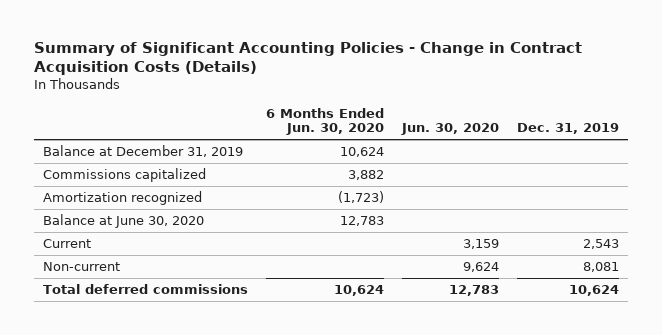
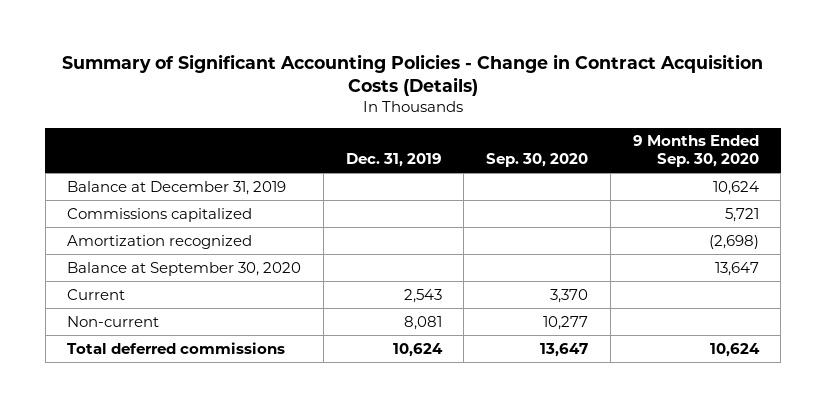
[265,107,384,136] 6 Months Ended Jun. 30, 2020 -> none
[400,123,499,136] Jun. 30, 2020 -> none
none -> [486,152,589,167] Sep. 30, 2020
none -> [632,135,759,167] 9 Months Ended Sep. 30, 2020
[42,214,204,229] Balance at June 30, 2020 -> [67,261,302,276] Balance at September 30, 2020

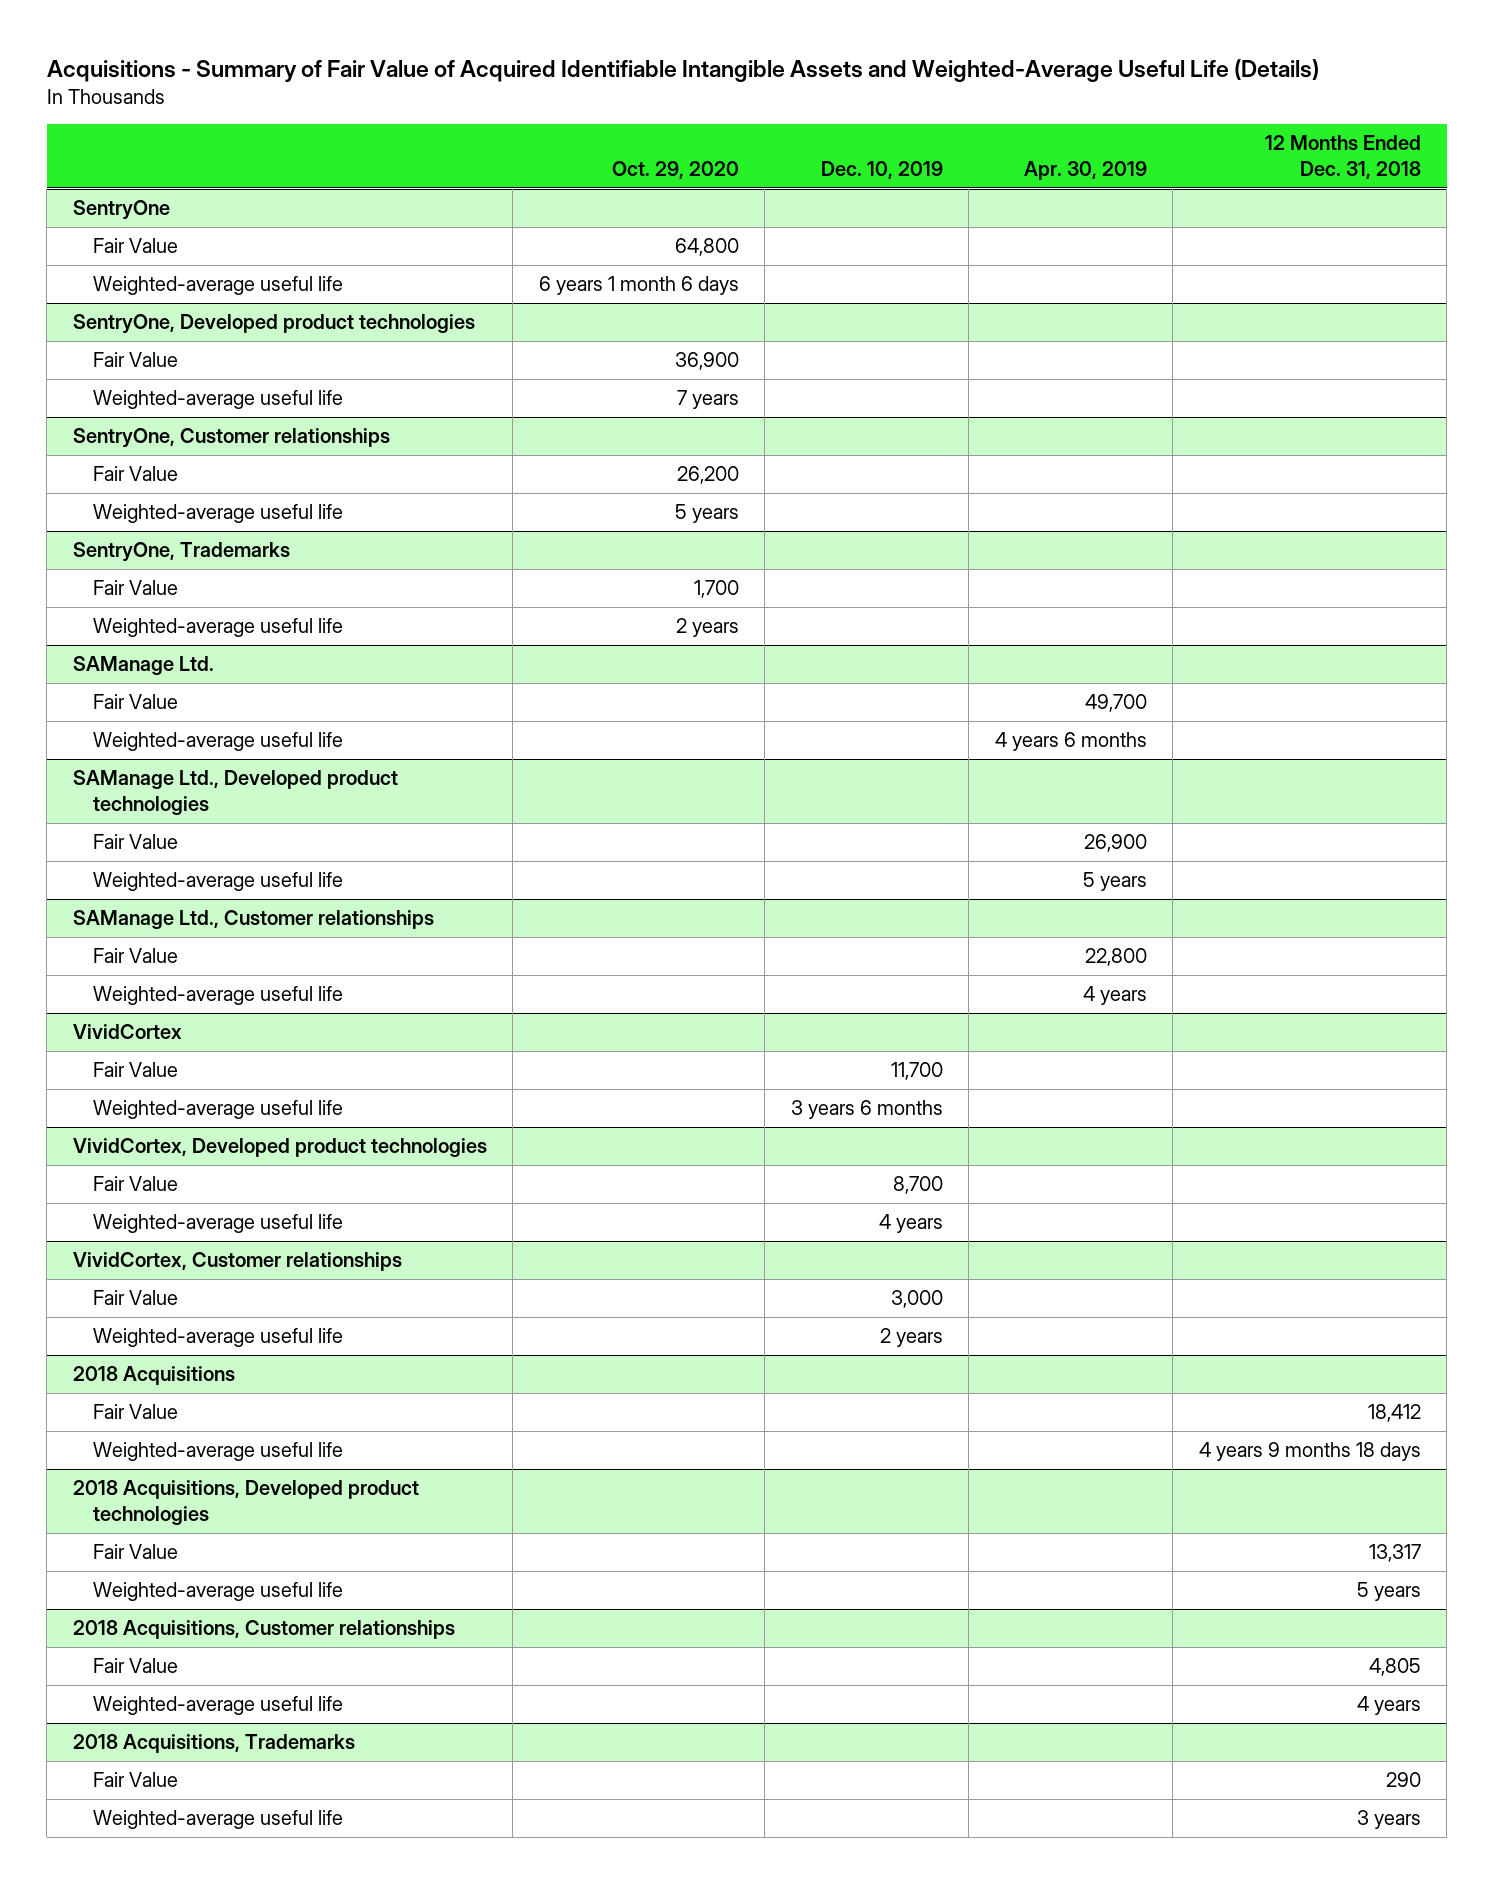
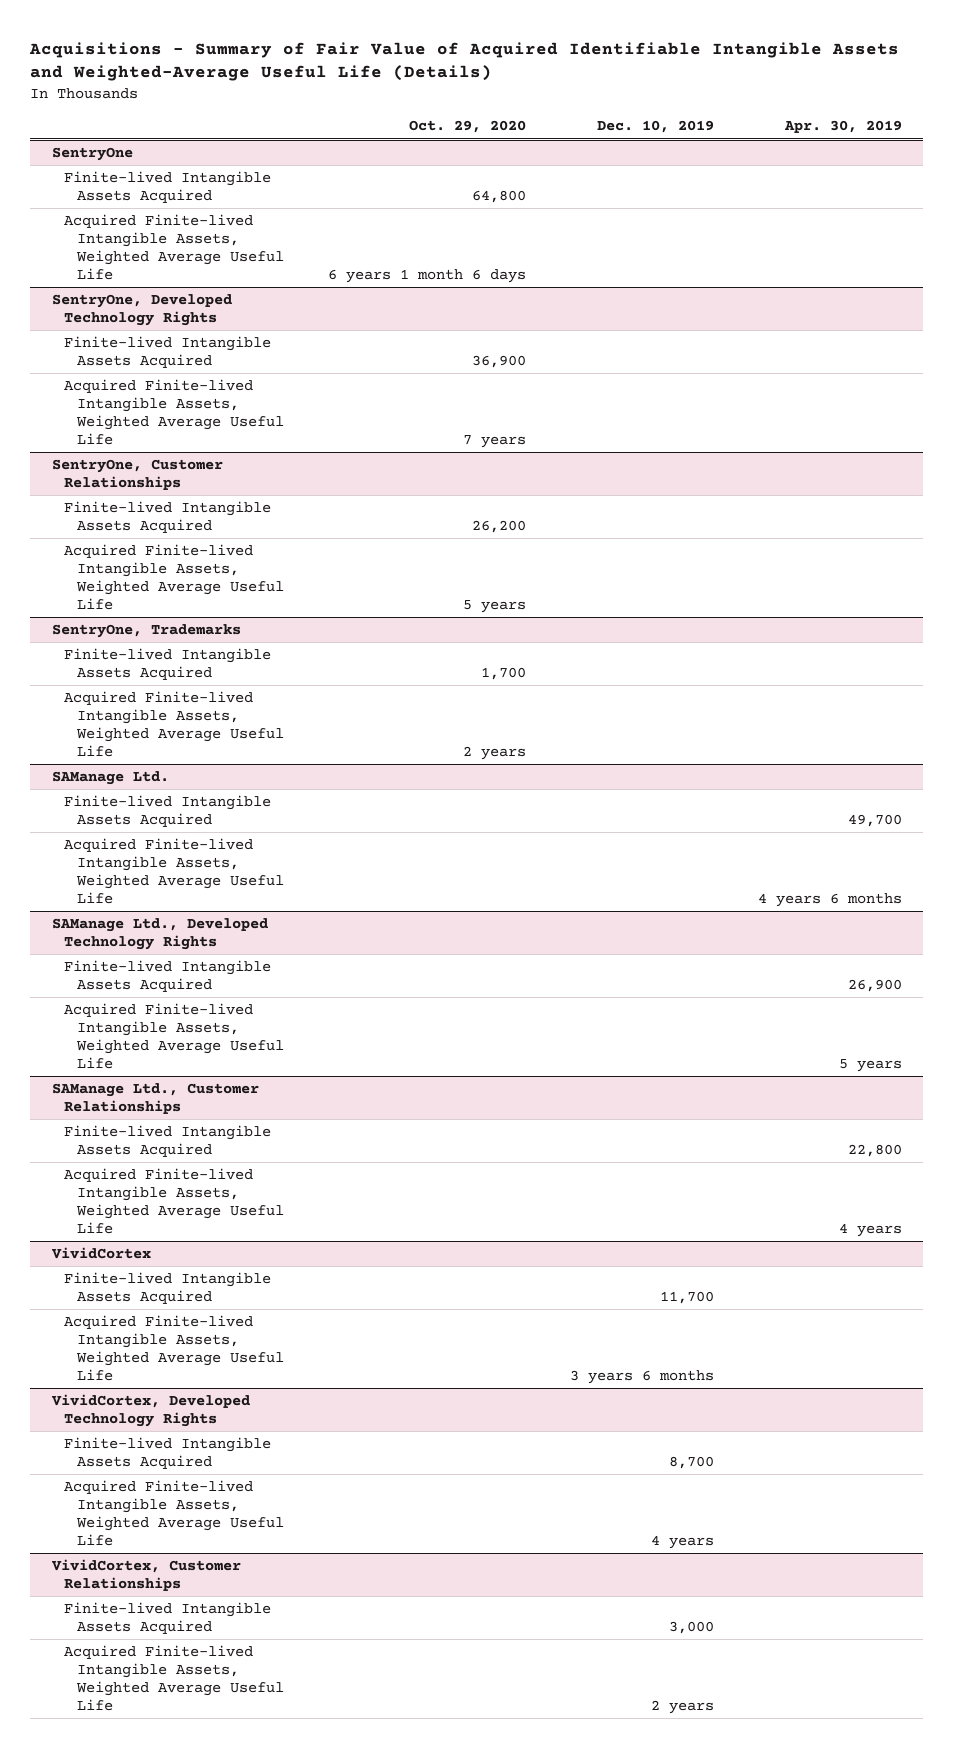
[1264,135,1421,179] 12 Months Ended Dec. 31, 2018 -> none
[72,314,475,335] SentryOne, Developed product technologies -> none
[92,352,178,368] Fair Value -> none
[92,390,343,410] Weighted-average useful life -> none
[92,238,178,254] Fair Value -> [64,171,272,204] Finite-lived Intangible Assets Acquired
[92,276,343,296] Weighted-average useful life -> [64,214,285,281] Acquired Finite-lived Intangible Assets, Weighted Average Useful Life
none -> [51,294,232,327] SentryOne, Developed Technology Rights
none -> [64,336,272,369] Finite-lived Intangible Assets Acquired
none -> [64,379,285,446] Acquired Finite-lived Intangible Assets, Weighted Average Useful Life
[72,428,390,449] SentryOne, Customer relationships -> [51,459,223,491] SentryOne, Customer Relationships
[92,466,178,482] Fair Value -> [64,501,272,534] Finite-lived Intangible Assets Acquired
[92,504,343,524] Weighted-average useful life -> [64,544,285,611] Acquired Finite-lived Intangible Assets, Weighted Average Useful Life
[92,580,178,596] Fair Value -> [64,648,272,681] Finite-lived Intangible Assets Acquired
[92,618,343,638] Weighted-average useful life -> [64,691,285,758] Acquired Finite-lived Intangible Assets, Weighted Average Useful Life
[72,770,398,815] SAManage Ltd., Developed product technologies -> none
[92,834,178,850] Fair Value -> none
[92,872,343,892] Weighted-average useful life -> none
[92,694,178,710] Fair Value -> [64,795,272,828] Finite-lived Intangible Assets Acquired
[92,732,343,752] Weighted-average useful life -> [64,838,285,905] Acquired Finite-lived Intangible Assets, Weighted Average Useful Life
none -> [51,918,268,951] SAManage Ltd., Developed Technology Rights
none -> [64,960,272,993] Finite-lived Intangible Assets Acquired
none -> [64,1003,285,1070] Acquired Finite-lived Intangible Assets, Weighted Average Useful Life
[72,910,434,930] SAManage Ltd., Customer relationships -> [51,1083,259,1115] SAManage Ltd., Customer Relationships
[92,948,178,964] Fair Value -> [64,1125,272,1158] Finite-lived Intangible Assets Acquired
[92,986,343,1006] Weighted-average useful life -> [64,1168,285,1235] Acquired Finite-lived Intangible Assets, Weighted Average Useful Life
[72,1138,487,1158] VividCortex, Developed product technologies -> none
[92,1176,178,1192] Fair Value -> none
[92,1214,343,1234] Weighted-average useful life -> none
[72,1366,235,1386] 2018 Acquisitions -> none
[92,1404,178,1420] Fair Value -> none
[92,1442,343,1462] Weighted-average useful life -> none
[72,1480,419,1525] 2018 Acquisitions, Developed product technologies -> none
[92,1544,178,1560] Fair Value -> none
[92,1582,343,1602] Weighted-average useful life -> none
[72,1620,455,1640] 2018 Acquisitions, Customer relationships -> none
[92,1658,178,1674] Fair Value -> none
[92,1696,343,1716] Weighted-average useful life -> none
[72,1734,355,1754] 2018 Acquisitions, Trademarks -> none
[92,1772,178,1788] Fair Value -> none
[92,1810,343,1830] Weighted-average useful life -> none
[92,1062,178,1078] Fair Value -> [64,1272,272,1305] Finite-lived Intangible Assets Acquired
[92,1100,343,1120] Weighted-average useful life -> [64,1315,285,1382] Acquired Finite-lived Intangible Assets, Weighted Average Useful Life
none -> [50,1394,250,1428] VividCortex, Developed Technology Rights
none -> [64,1437,272,1470] Finite-lived Intangible Assets Acquired
none -> [64,1480,285,1547] Acquired Finite-lived Intangible Assets, Weighted Average Useful Life
[72,1252,402,1272] VividCortex, Customer relationships -> [50,1559,241,1592] VividCortex, Customer Relationships
[92,1290,178,1306] Fair Value -> [64,1602,272,1635] Finite-lived Intangible Assets Acquired
[92,1328,343,1348] Weighted-average useful life -> [64,1645,285,1712] Acquired Finite-lived Intangible Assets, Weighted Average Useful Life

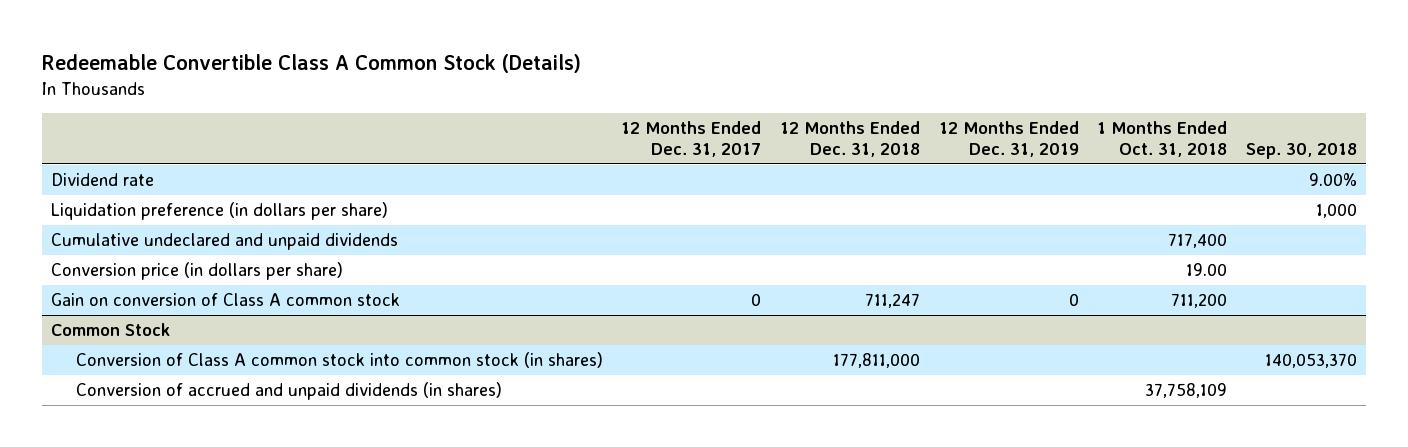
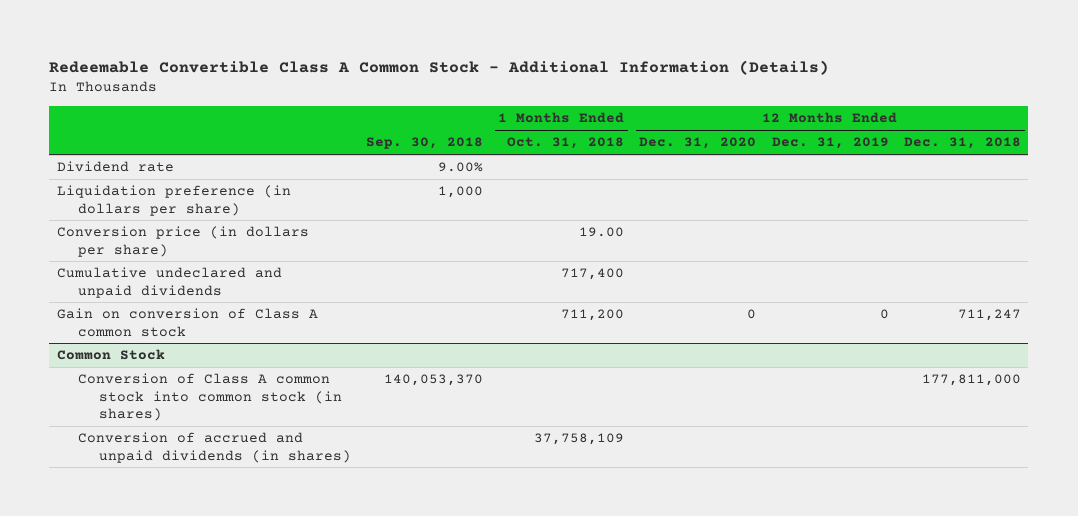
[41,53,581,73] Redeemable Convertible Class A Common Stock (Details) -> [49,59,830,75] Redeemable Convertible Class A Common Stock - Additional Information (Details)
[621,120,762,158] 12 Months Ended Dec. 31, 2017 -> none
none -> [639,137,757,150] Dec. 31, 2020
[51,232,399,250] Cumulative undeclared and unpaid dividends -> [57,267,283,298] Cumulative undeclared and unpaid dividends

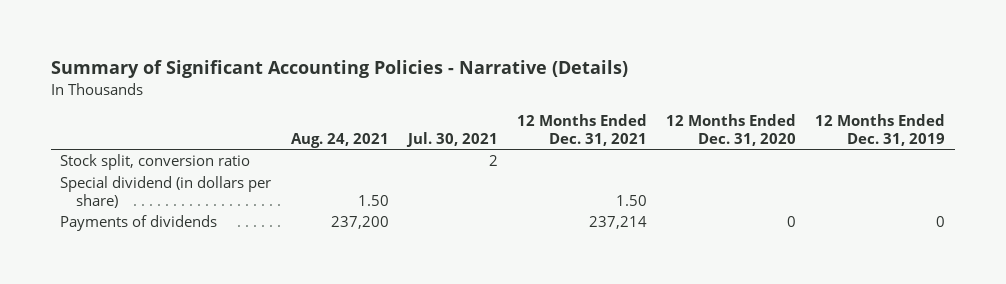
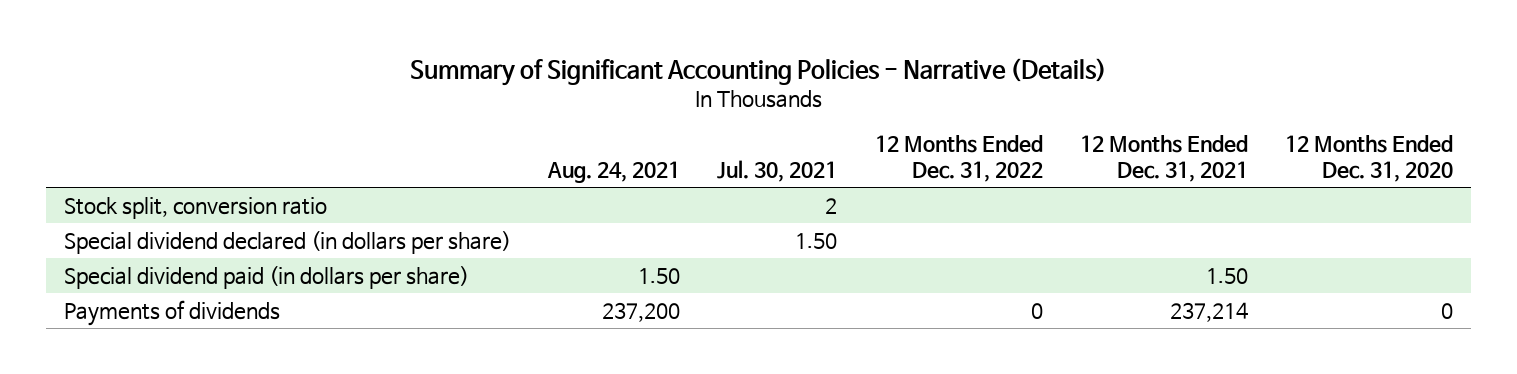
[815,114,946,146] 12 Months Ended Dec. 31, 2019 -> none
none -> [874,135,1043,183] 12 Months Ended Dec. 31, 2022
none -> [64,230,512,254] Special dividend declared (in dollars per share)
[60,176,272,208] Special dividend (in dollars per share) -> [64,265,470,289] Special dividend paid (in dollars per share)

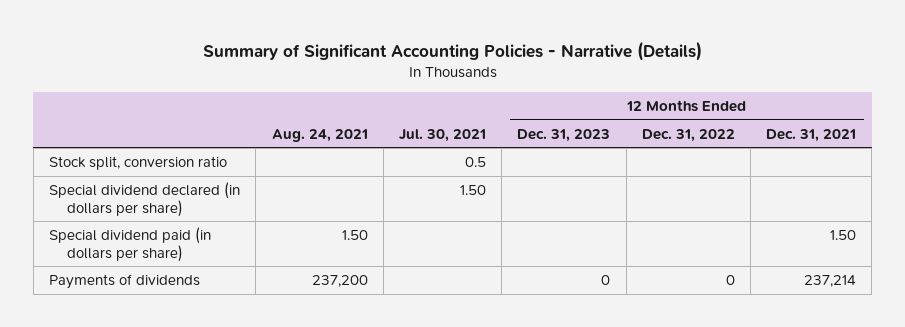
[1284,135,1453,183] 12 Months Ended Dec. 31, 2020 -> none
none -> [517,128,611,142] Dec. 31, 2023
[825,197,838,214] 2 -> [465,156,487,167] 0.5

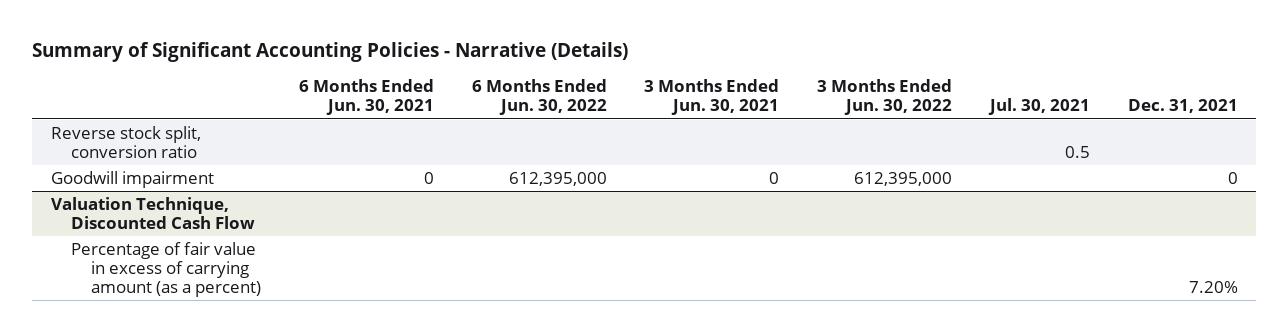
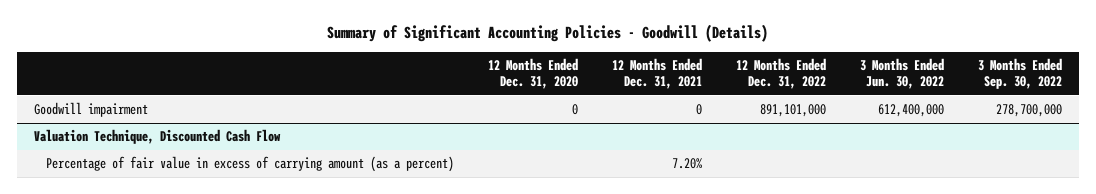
[31,42,628,63] Summary of Significant Accounting Policies - Narrative (Details) -> [327,24,769,43] Summary of Significant Accounting Policies - Goodwill (Details)
[298,79,434,116] 6 Months Ended Jun. 30, 2021 -> none
[471,79,607,116] 6 Months Ended Jun. 30, 2022 -> none
[644,79,780,116] 3 Months Ended Jun. 30, 2021 -> none
[987,98,1090,116] Jul. 30, 2021 -> none
[1127,99,1238,114] Dec. 31, 2021 -> none
none -> [487,58,578,90] 12 Months Ended Dec. 31, 2020
none -> [612,58,703,90] 12 Months Ended Dec. 31, 2021
none -> [736,58,827,90] 12 Months Ended Dec. 31, 2022
none -> [978,58,1063,90] 3 Months Ended Sep. 30, 2022
[50,125,201,158] Reverse stock split, conversion ratio -> none
[854,171,953,186] 612,395,000 -> [878,104,945,118] 612,400,000

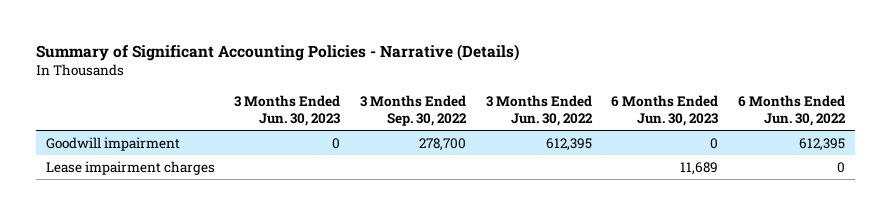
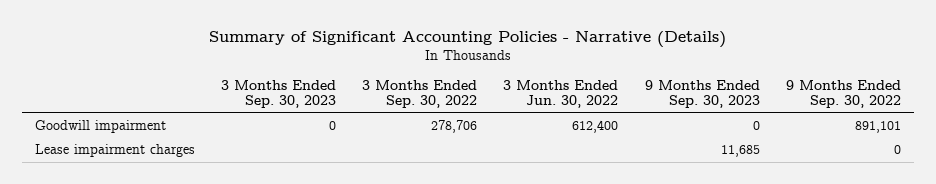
[234,94,341,127] 3 Months Ended Jun. 30, 2023 -> none
[611,94,719,127] 6 Months Ended Jun. 30, 2023 -> none
[738,94,847,127] 6 Months Ended Jun. 30, 2022 -> none
none -> [220,79,336,109] 3 Months Ended Sep. 30, 2023
none -> [644,79,760,109] 9 Months Ended Sep. 30, 2023
none -> [785,79,901,109] 9 Months Ended Sep. 30, 2022
[418,137,466,151] 278,700 -> [431,120,478,134] 278,706
[545,137,592,151] 612,395 -> [572,120,619,134] 612,400

